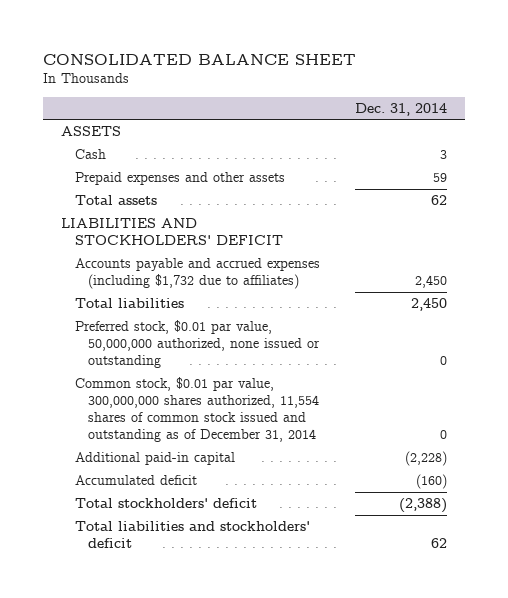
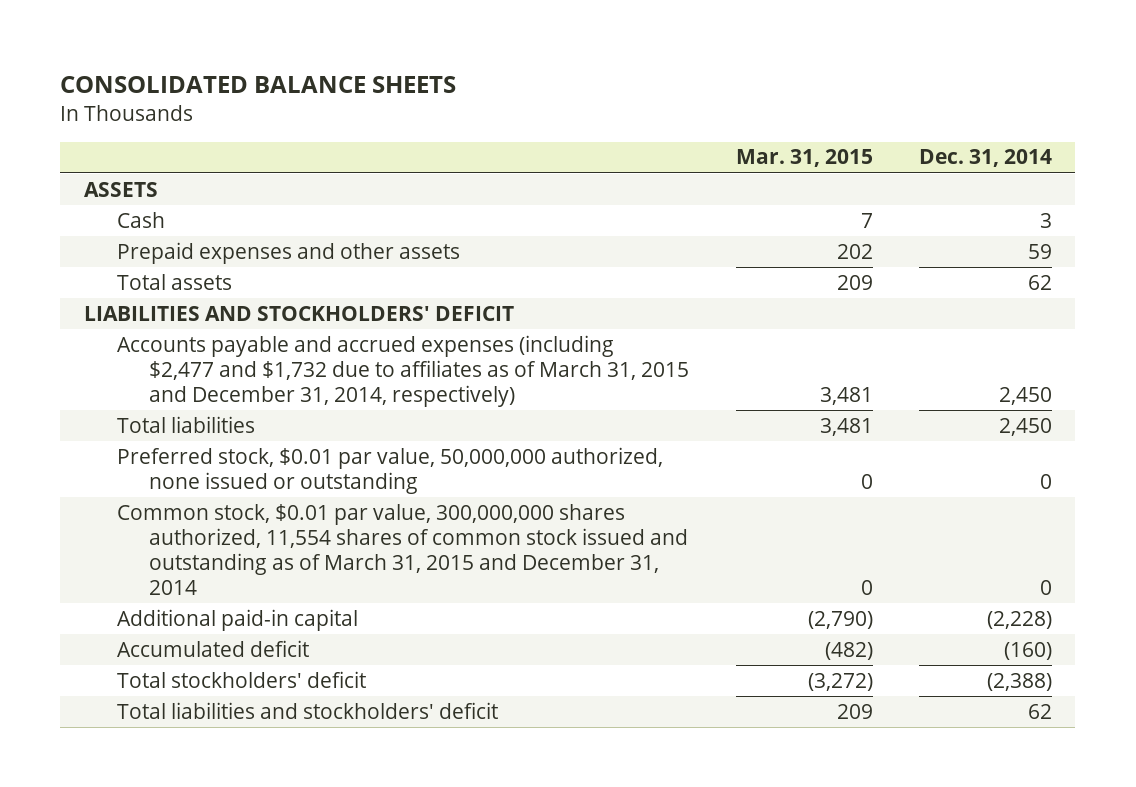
[43,53,357,65] CONSOLIDATED BALANCE SHEET -> [60,75,457,93] CONSOLIDATED BALANCE SHEETS
none -> [735,149,873,168] Mar. 31, 2015
[74,257,320,290] Accounts payable and accrued expenses (including $1,732 due to affiliates) -> [116,334,690,407] Accounts payable and accrued expenses (including $2,477 and $1,732 due to affiliates as of March 31, 2015 and December 31, 2014, respectively)
[74,376,320,443] Common stock, $0.01 par value, 300,000,000 shares authorized, 11,554 shares of common stock issued and outstanding as of December 31, 2014 -> [116,503,689,595] Common stock, $0.01 par value, 300,000,000 shares authorized, 11,554 shares of common stock issued and outstanding as of March 31, 2015 and December 31, 2014

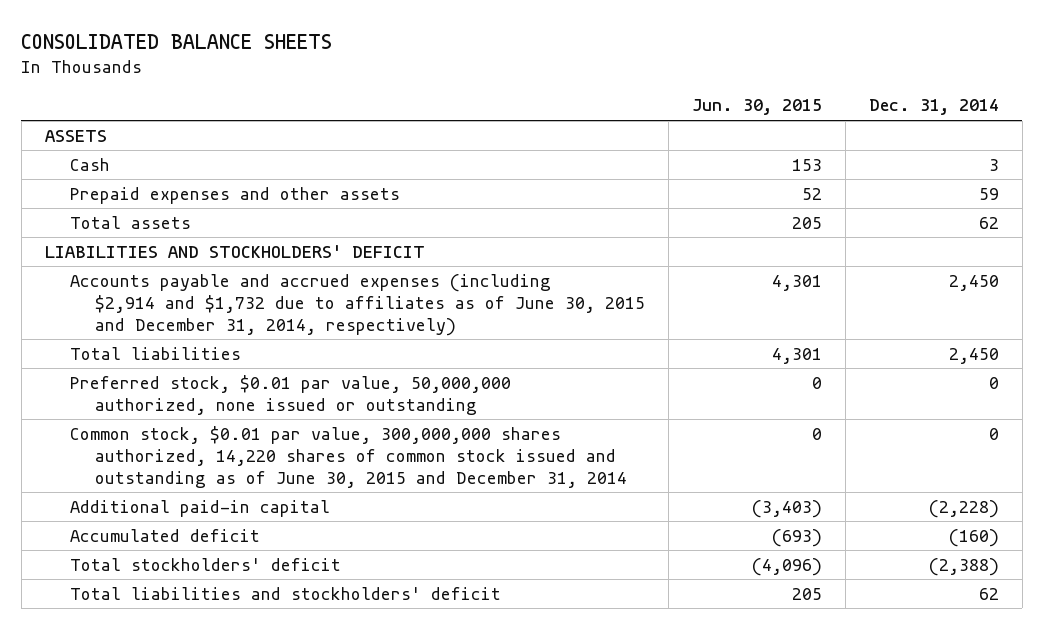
[735,149,873,168] Mar. 31, 2015 -> none
none -> [691,99,822,116] Jun. 30, 2015
[116,334,690,407] Accounts payable and accrued expenses (including $2,477 and $1,732 due to affiliates as of March 31, 2015 and December 31, 2014, respectively) -> [69,273,645,336] Accounts payable and accrued expenses (including $2,914 and $1,732 due to affiliates as of June 30, 2015 and December 31, 2014, respectively)
[116,503,689,595] Common stock, $0.01 par value, 300,000,000 shares authorized, 11,554 shares of common stock issued and outstanding as of March 31, 2015 and December 31, 2014 -> [69,425,627,488] Common stock, $0.01 par value, 300,000,000 shares authorized, 14,220 shares of common stock issued and outstanding as of June 30, 2015 and December 31, 2014

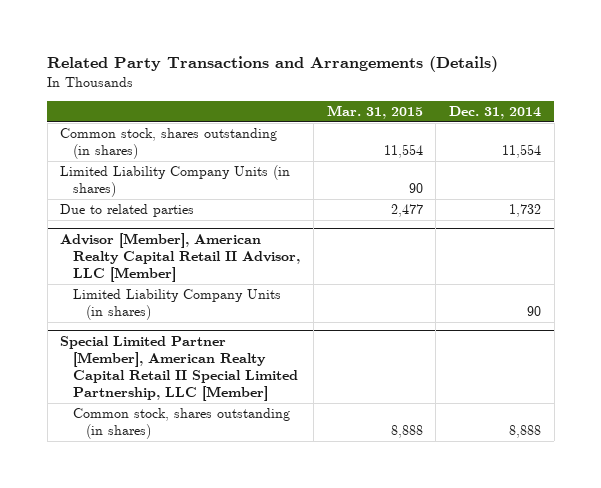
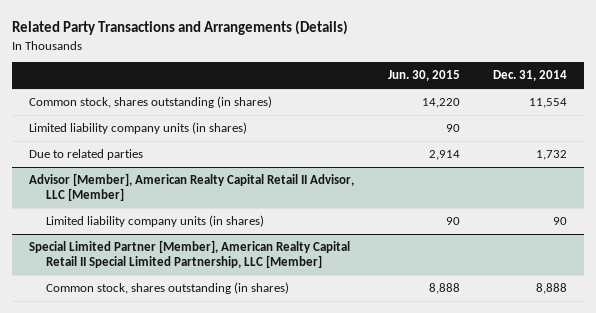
[326,104,423,119] Mar. 31, 2015 -> none
none -> [387,70,460,82] Jun. 30, 2015
[60,165,291,198] Limited Liability Company Units (in shares) -> [29,122,248,135] Limited liability company units (in shares)
[73,289,282,321] Limited Liability Company Units (in shares) -> [45,215,264,228] Limited liability company units (in shares)

